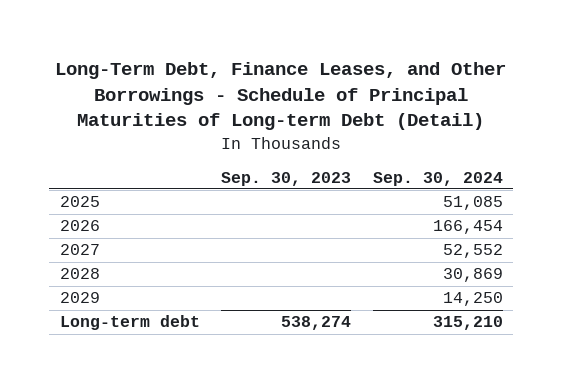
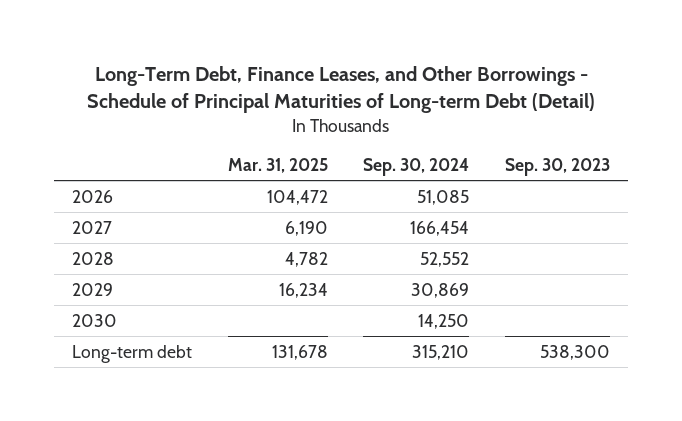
none -> [227,158,328,174] Mar. 31, 2025
[60,196,101,208] 2025 -> [71,189,113,203] 2026
[60,220,101,232] 2026 -> [71,220,112,234] 2027
[60,244,101,256] 2027 -> [71,251,114,265] 2028
[60,268,101,280] 2028 -> [71,282,113,296] 2029
[60,292,101,304] 2029 -> [71,313,117,327] 2030
[281,316,352,331] 538,274 -> [540,344,611,360] 538,300

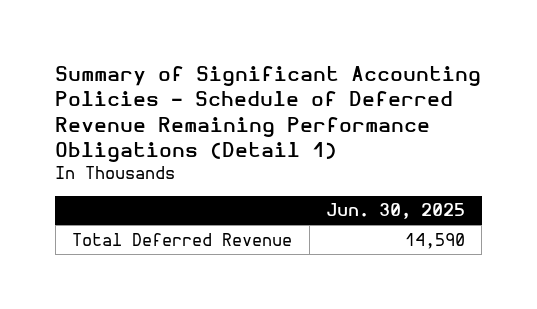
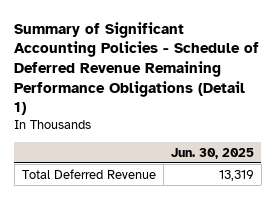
[404,232,465,249] 14,590 -> [218,169,254,181] 13,319

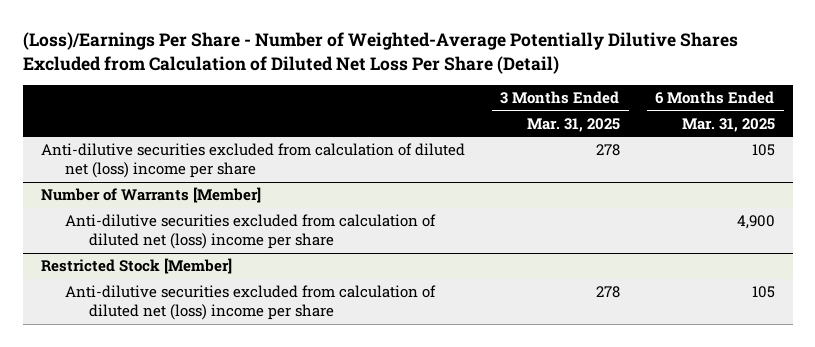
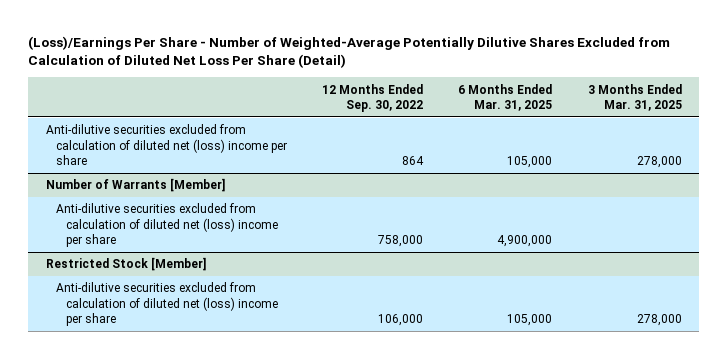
none -> [322,83,424,113] 12 Months Ended Sep. 30, 2022
[595,144,620,157] 278 -> [636,156,682,169] 278,000
[751,144,775,157] 105 -> [507,156,553,169] 105,000
[736,215,775,230] 4,900 -> [497,235,553,248] 4,900,000
[595,286,620,299] 278 -> [636,314,682,327] 278,000
[751,286,775,299] 105 -> [507,314,553,327] 105,000

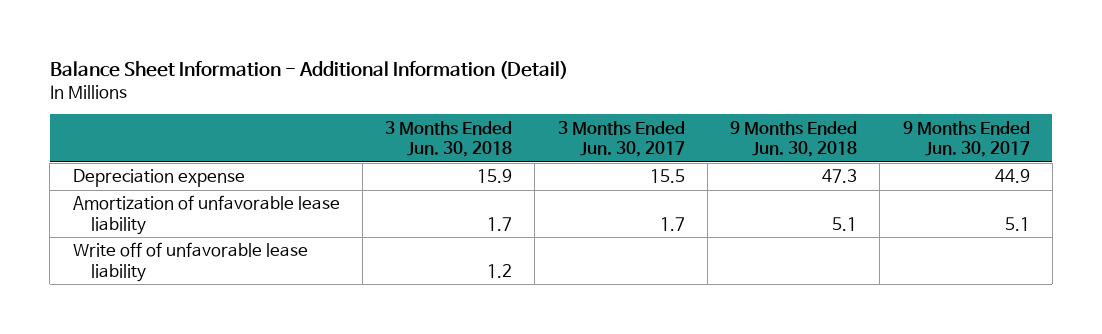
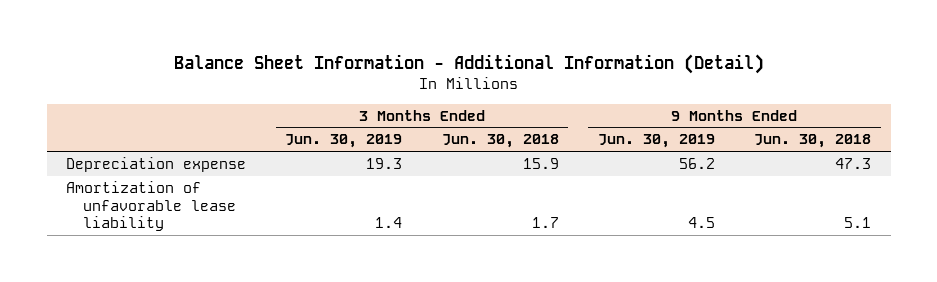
[557,120,685,158] 3 Months Ended Jun. 30, 2017 -> none
[902,120,1030,158] 9 Months Ended Jun. 30, 2017 -> none
none -> [285,134,403,149] Jun. 30, 2019
none -> [597,134,715,149] Jun. 30, 2019
[72,242,308,282] Write off of unfavorable lease liability -> none

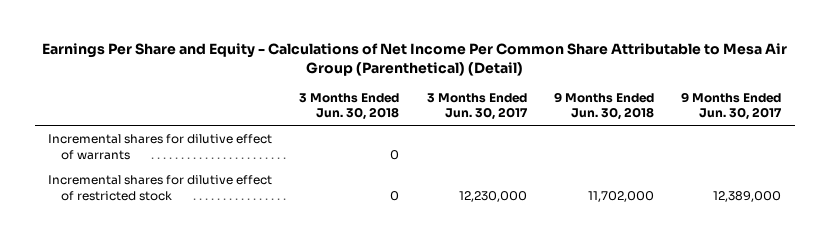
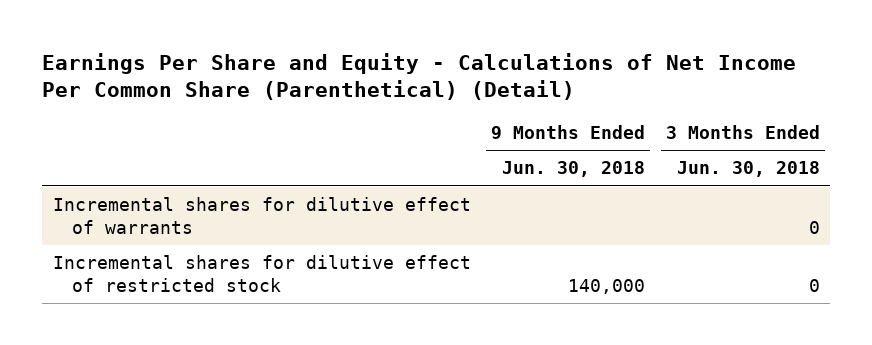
[41,42,787,76] Earnings Per Share and Equity - Calculations of Net Income Per Common Share Attributable to Mesa Air Group (Parenthetical) (Detail) -> [42,52,797,100] Earnings Per Share and Equity - Calculations of Net Income Per Common Share (Parenthetical) (Detail)
[426,92,528,121] 3 Months Ended Jun. 30, 2017 -> none
[680,91,782,121] 9 Months Ended Jun. 30, 2017 -> none
[587,190,654,202] 11,702,000 -> [568,278,646,294] 140,000

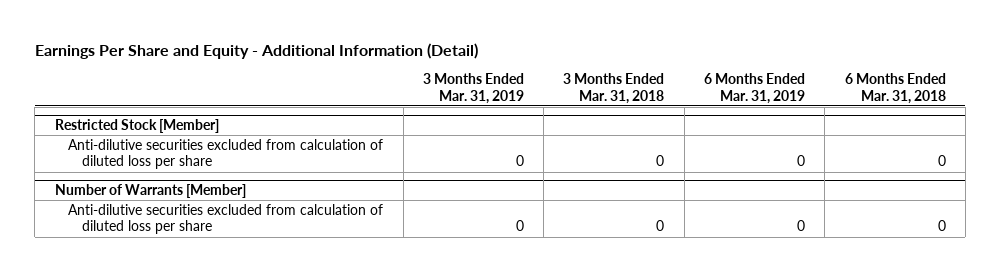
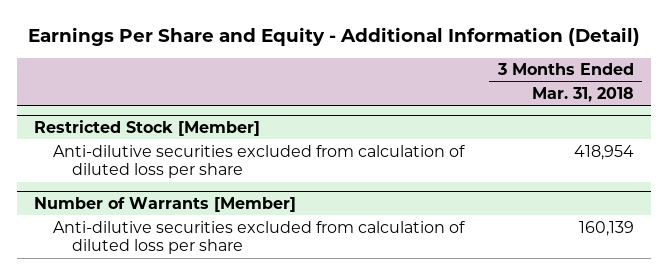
[422,73,524,104] 3 Months Ended Mar. 31, 2019 -> none
[704,73,806,104] 6 Months Ended Mar. 31, 2019 -> none
[844,73,946,104] 6 Months Ended Mar. 31, 2018 -> none
[656,155,665,167] 0 -> [573,144,634,160] 418,954
[656,220,665,232] 0 -> [578,220,634,236] 160,139

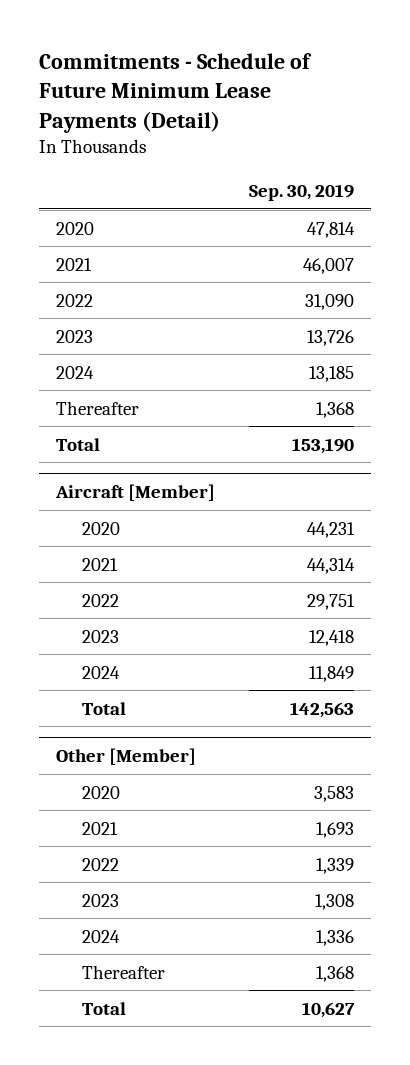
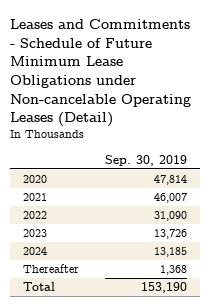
[39,52,313,133] Commitments - Schedule of Future Minimum Lease Payments (Detail) -> [10,19,192,128] Leases and Commitments - Schedule of Future Minimum Lease Obligations under Non-cancelable Operating Leases (Detail)
[55,484,216,502] Aircraft [Member] -> none
[82,521,121,535] 2020 -> none
[82,557,119,571] 2021 -> none
[82,593,120,607] 2022 -> none
[82,629,120,643] 2023 -> none
[82,665,121,679] 2024 -> none
[82,701,127,715] Total -> none
[56,748,197,766] Other [Member] -> none
[82,785,121,799] 2020 -> none
[82,821,119,835] 2021 -> none
[82,857,120,871] 2022 -> none
[82,893,120,907] 2023 -> none
[82,929,121,943] 2024 -> none
[82,964,166,979] Thereafter -> none
[82,1001,127,1015] Total -> none

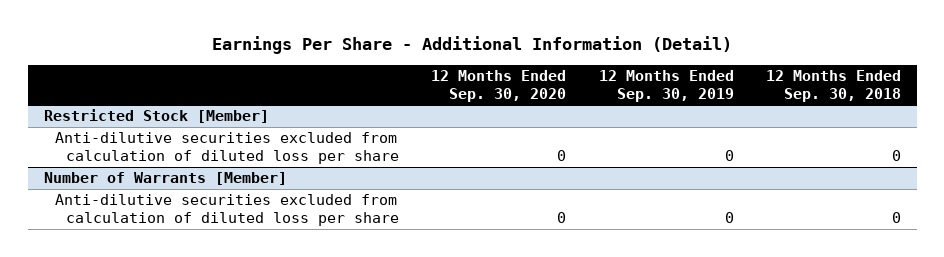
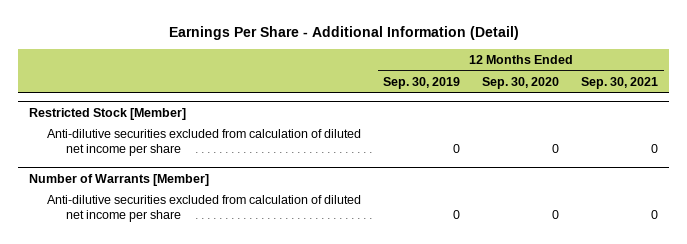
[765,70,901,102] 12 Months Ended Sep. 30, 2018 -> none
none -> [581,76,659,89] Sep. 30, 2021
[54,132,400,164] Anti-dilutive securities excluded from calculation of diluted loss per share -> [47,129,362,156] Anti-dilutive securities excluded from calculation of diluted net income per share
[54,194,400,226] Anti-dilutive securities excluded from calculation of diluted loss per share -> [47,195,362,222] Anti-dilutive securities excluded from calculation of diluted net income per share

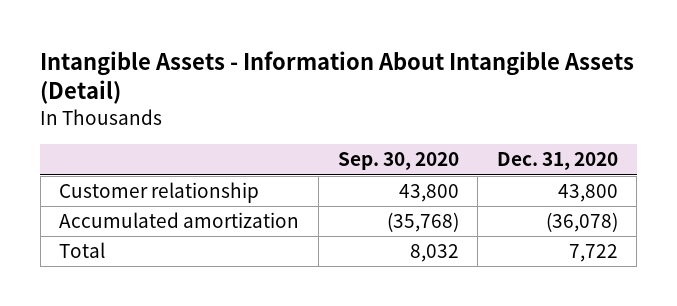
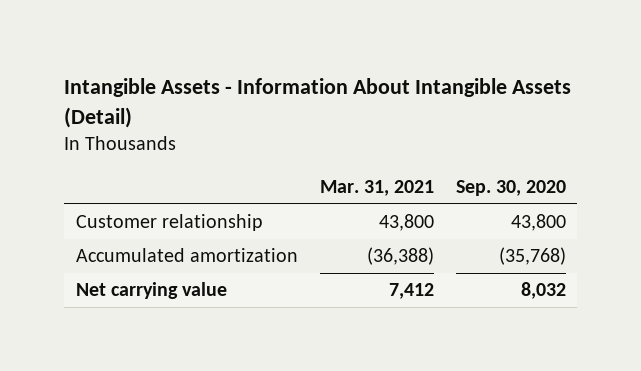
[496,152,618,171] Dec. 31, 2020 -> none
none -> [319,179,434,196] Mar. 31, 2021
[59,242,106,259] Total -> [75,282,227,300] Net carrying value

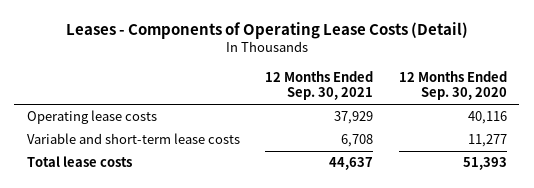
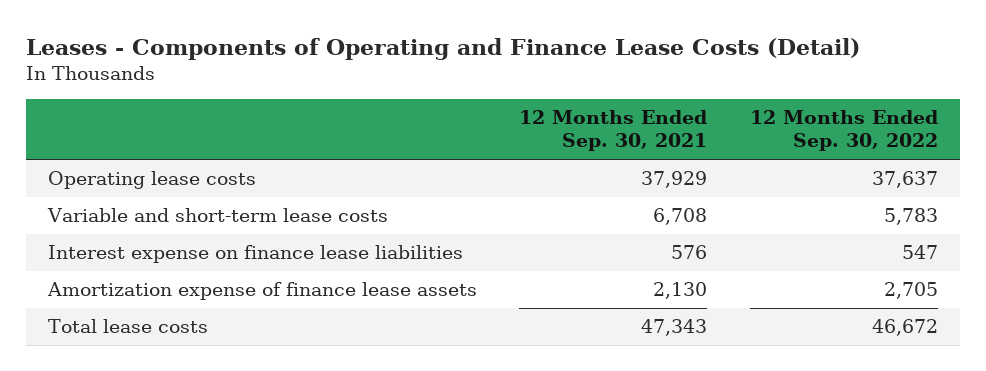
[65,21,468,39] Leases - Components of Operating Lease Costs (Detail) -> [26,38,861,61] Leases - Components of Operating and Finance Lease Costs (Detail)
[398,70,507,101] 12 Months Ended Sep. 30, 2020 -> none
none -> [750,110,939,152] 12 Months Ended Sep. 30, 2022
none -> [47,245,463,264] Interest expense on finance lease liabilities
none -> [46,282,477,301] Amortization expense of finance lease assets
[329,157,374,171] 44,637 -> [641,319,708,337] 47,343

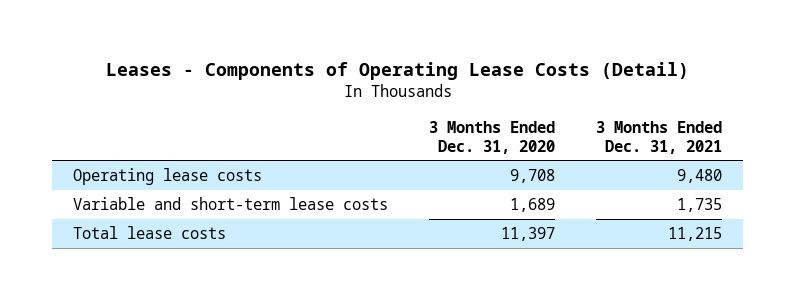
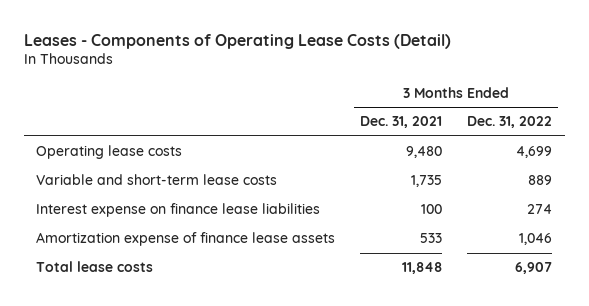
[429,120,556,154] 3 Months Ended Dec. 31, 2020 -> none
none -> [467,116,553,129] Dec. 31, 2022
none -> [36,203,321,218] Interest expense on finance lease liabilities
none -> [36,232,336,247] Amortization expense of finance lease assets
[668,226,723,241] 11,215 -> [402,262,443,275] 11,848

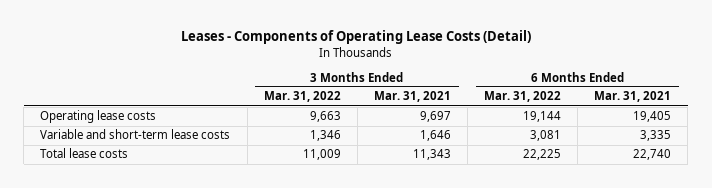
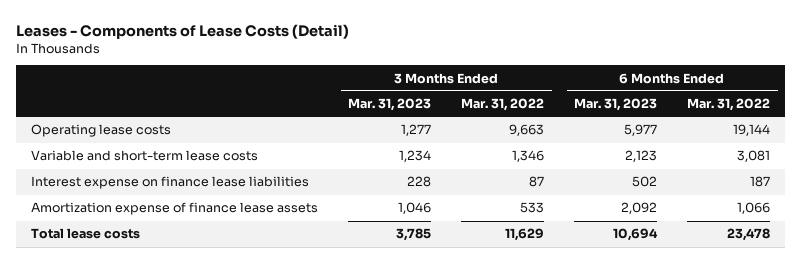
[180,30,531,45] Leases - Components of Operating Lease Costs (Detail) -> [16,23,350,39] Leases - Components of Lease Costs (Detail)
[373,91,451,103] Mar. 31, 2021 -> none
[594,91,672,103] Mar. 31, 2021 -> none
none -> [348,98,432,112] Mar. 31, 2023
none -> [574,98,658,112] Mar. 31, 2023
none -> [31,176,310,190] Interest expense on finance lease liabilities
none -> [31,202,319,216] Amortization expense of finance lease assets
[302,149,341,161] 11,009 -> [505,228,545,242] 11,629
[522,149,561,161] 22,225 -> [727,228,771,242] 23,478

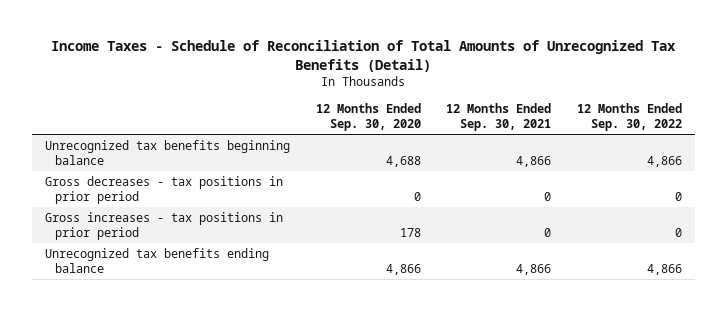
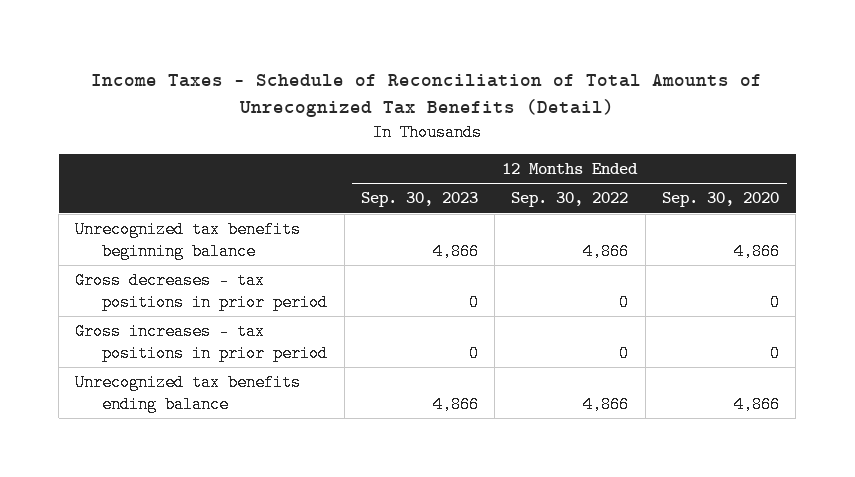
[446,103,552,131] 12 Months Ended Sep. 30, 2021 -> none
none -> [360,192,478,208] Sep. 30, 2023
[385,155,421,167] 4,688 -> [734,243,781,261] 4,866
[399,227,421,237] 178 -> [770,345,781,363] 0

